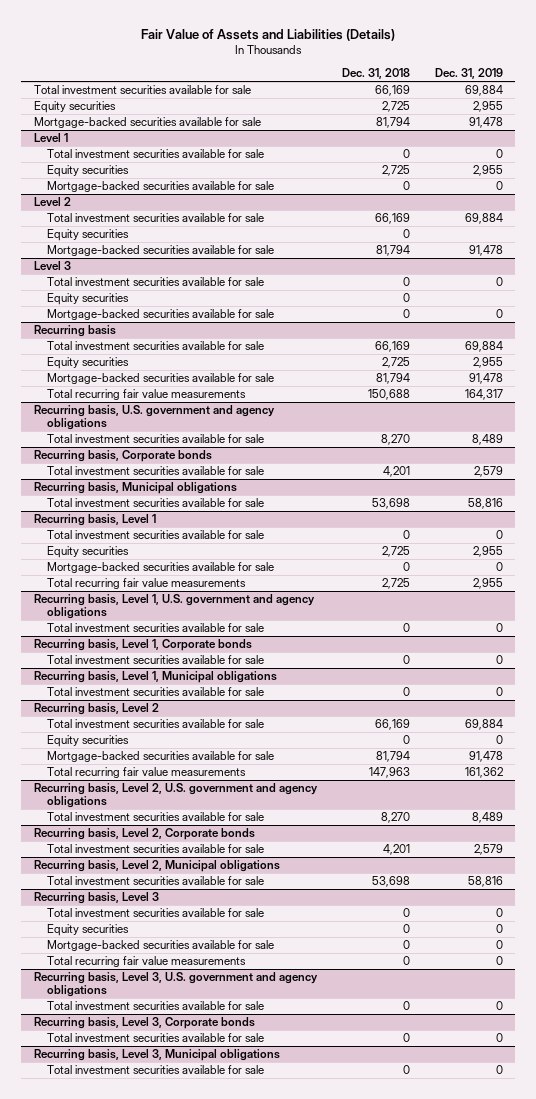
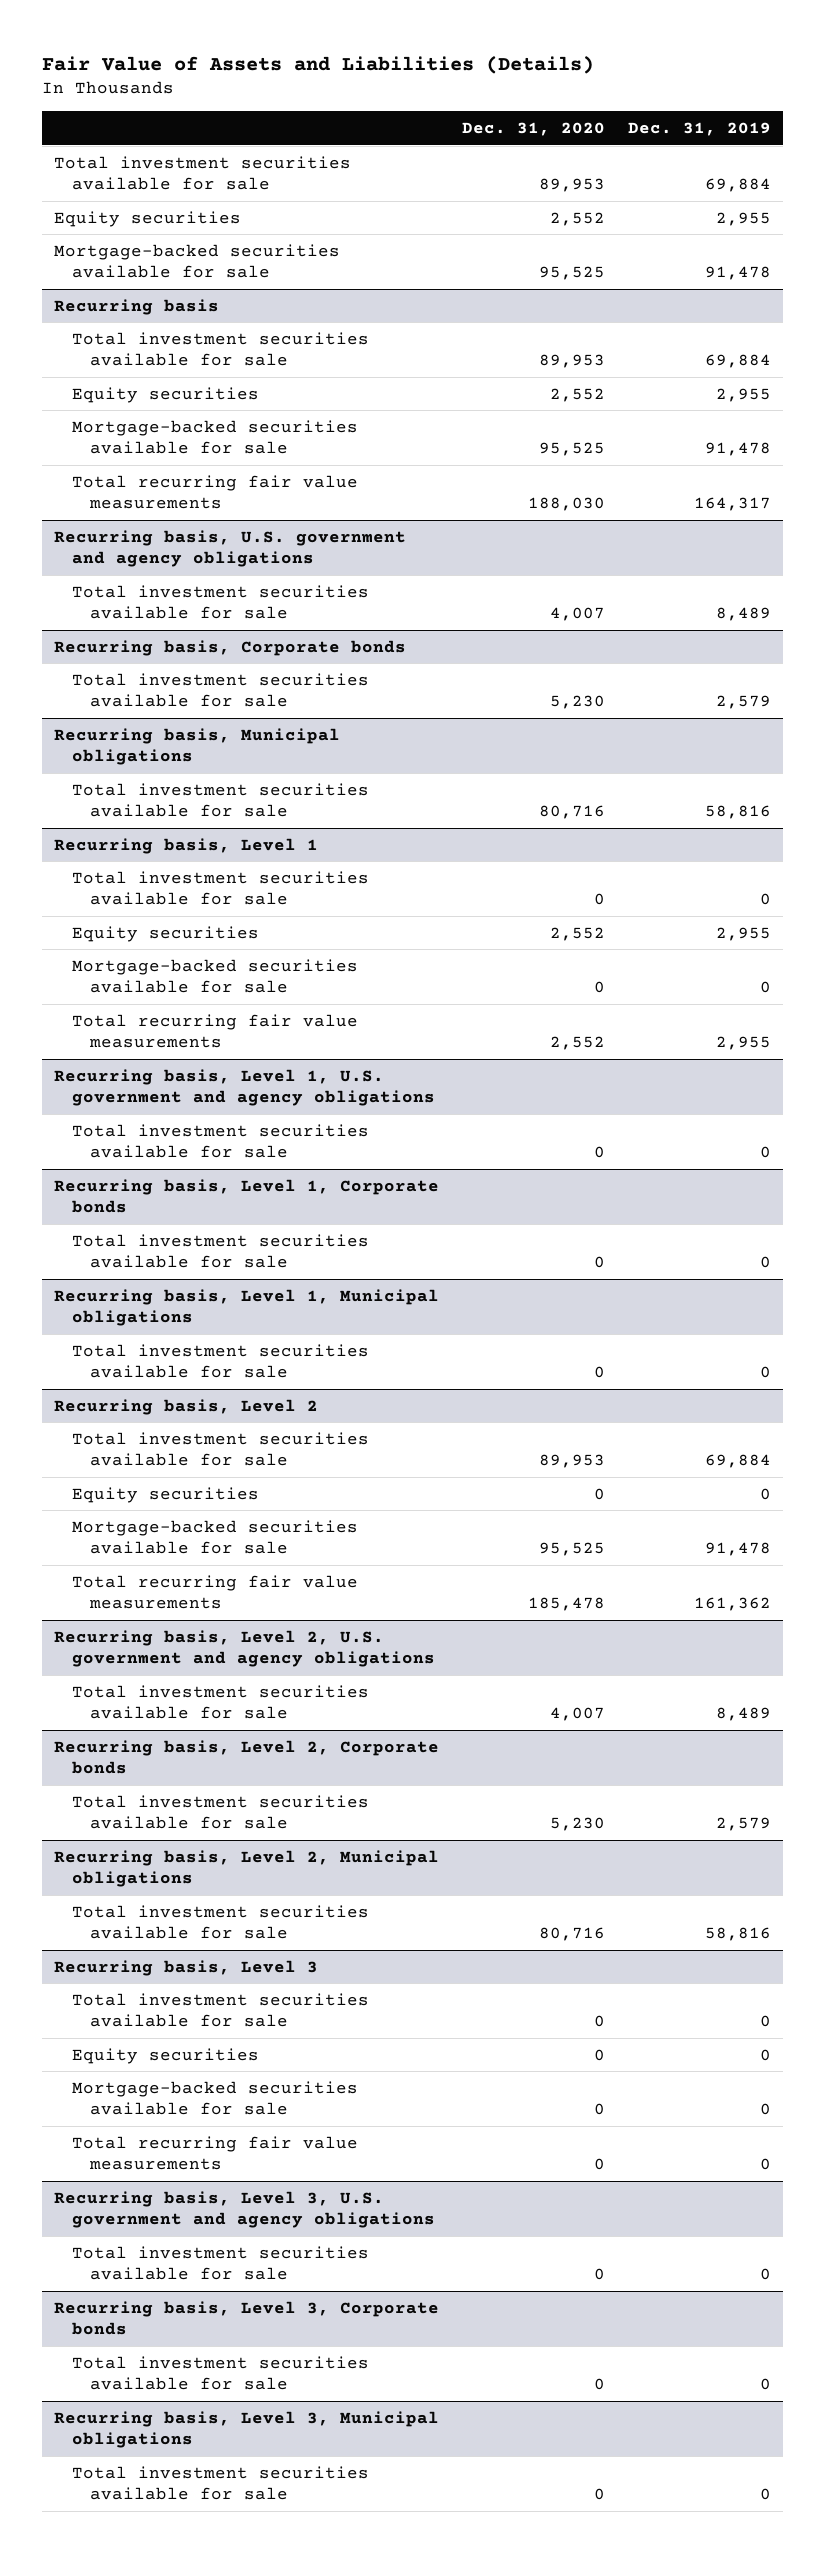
[341,68,410,80] Dec. 31, 2018 -> none
none -> [462,121,606,136] Dec. 31, 2020
[33,133,68,143] Level 1 -> none
[46,149,264,159] Total investment securities available for sale -> none
[46,165,129,178] Equity securities -> none
[46,181,274,193] Mortgage-backed securities available for sale -> none
[33,197,71,207] Level 2 -> none
[46,213,264,223] Total investment securities available for sale -> none
[46,229,129,242] Equity securities -> none
[46,245,274,257] Mortgage-backed securities available for sale -> none
[33,261,71,271] Level 3 -> none
[46,277,264,287] Total investment securities available for sale -> none
[46,293,129,306] Equity securities -> none
[46,309,274,321] Mortgage-backed securities available for sale -> none

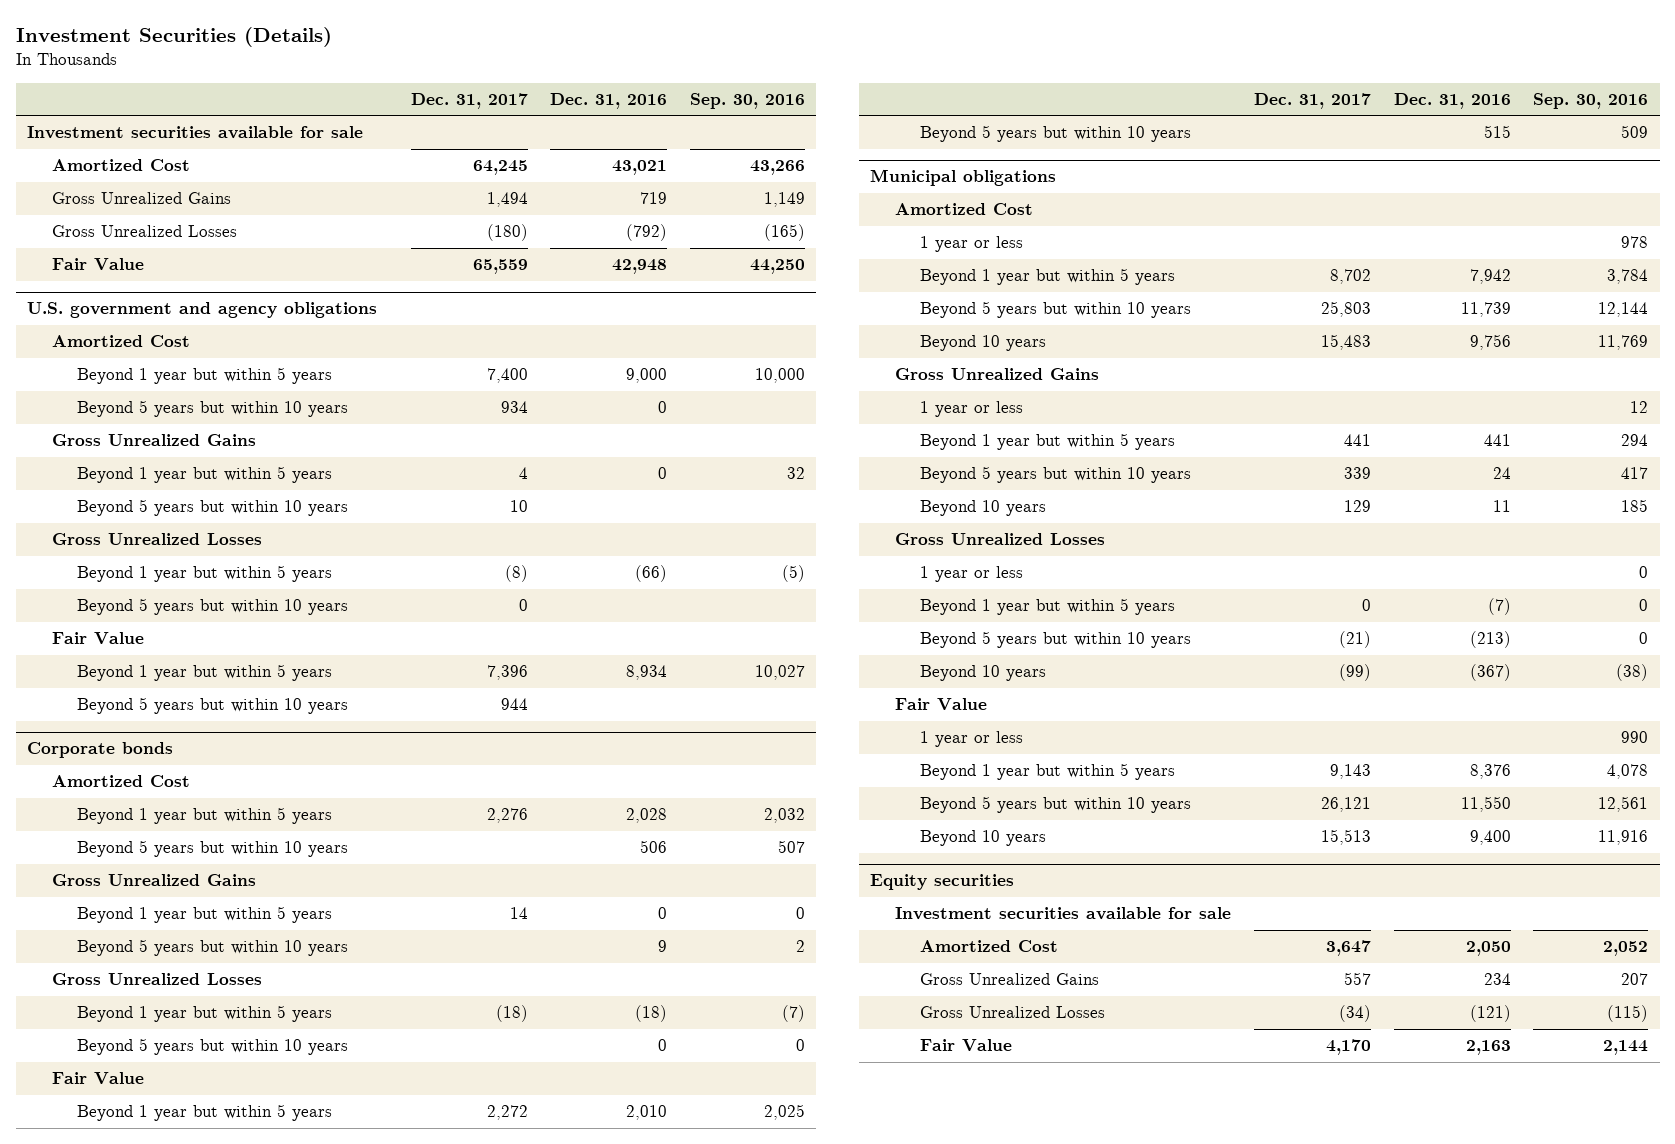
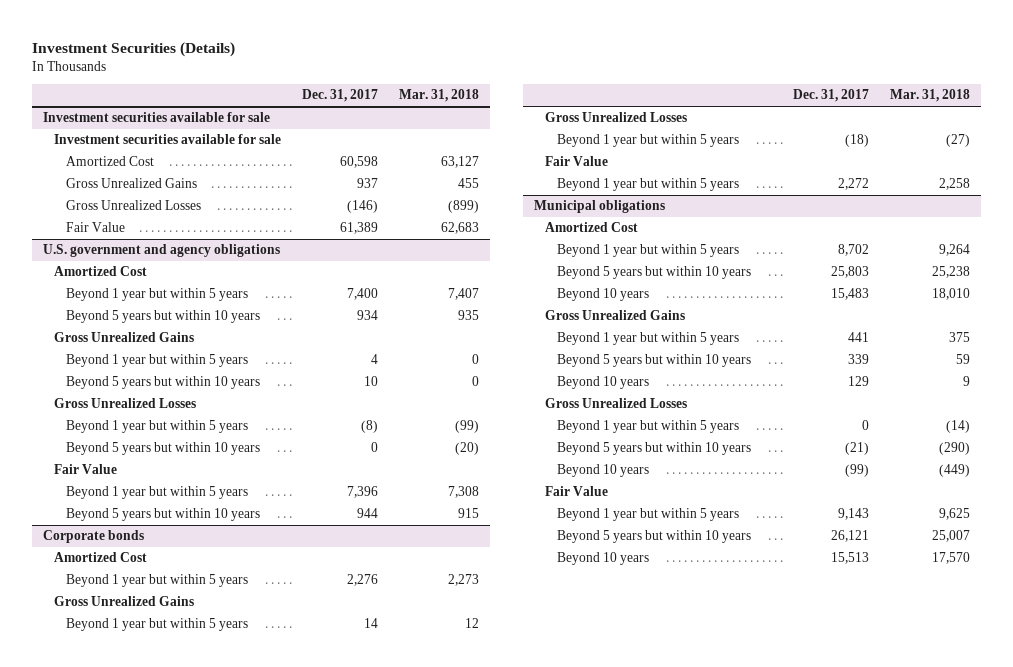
[550,92,668,109] Dec. 31, 2016 -> none
[689,92,805,109] Sep. 30, 2016 -> none
none -> [399,89,480,103] Mar. 31, 2018
none -> [42,112,270,123] Investment securities available for sale
[472,160,528,176] 64,245 -> [340,156,379,169] 60,598
[486,192,528,208] 1,494 -> [357,178,379,189] 937
[486,224,528,242] (180) -> [347,200,379,214] (146)
[472,259,528,275] 65,559 -> [340,222,379,235] 61,389
[76,840,348,858] Beyond 5 years but within 10 years -> none
[76,939,348,957] Beyond 5 years but within 10 years -> none
[76,1038,348,1056] Beyond 5 years but within 10 years -> none
[919,125,1191,143] Beyond 5 years but within 10 years -> none
[919,236,1023,253] 1 year or less -> none
[919,401,1023,418] 1 year or less -> none
[919,566,1023,583] 1 year or less -> none
[919,731,1023,748] 1 year or less -> none
[870,874,1015,891] Equity securities -> none
[895,907,1232,921] Investment securities available for sale -> none
[919,940,1058,953] Amortized Cost -> none
[919,973,1099,986] Gross Unrealized Gains -> none
[919,1006,1105,1019] Gross Unrealized Losses -> none
[919,1039,1012,1052] Fair Value -> none

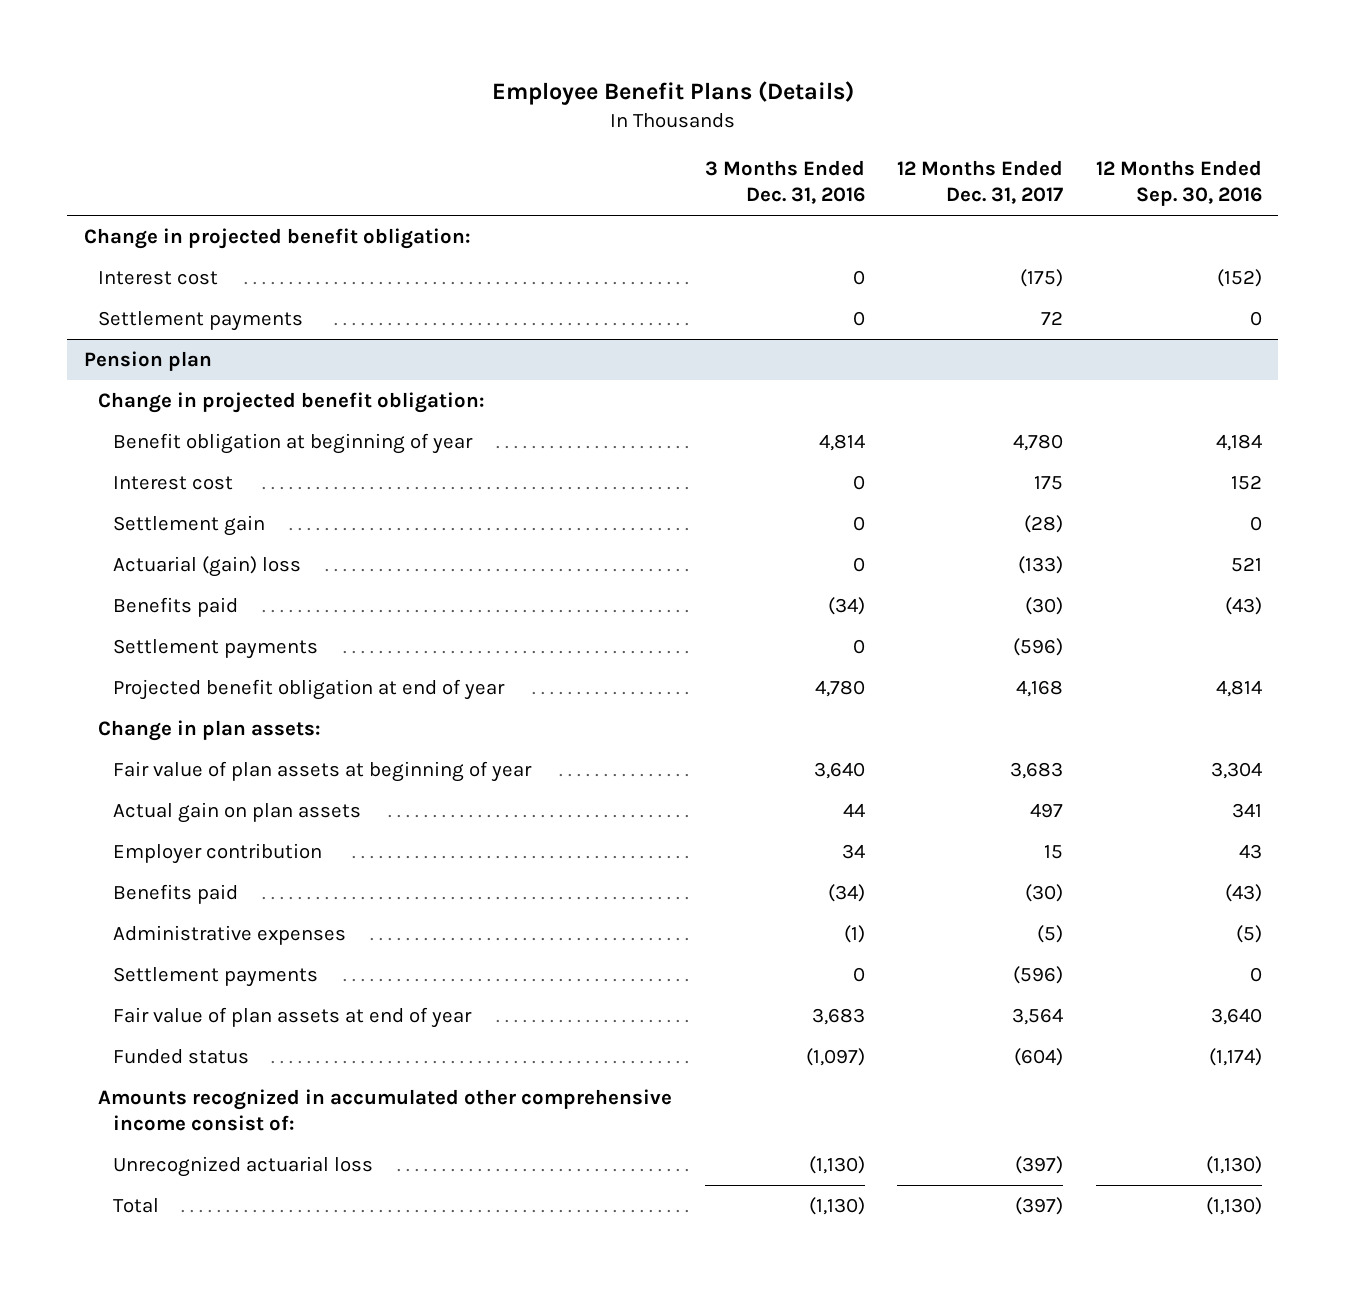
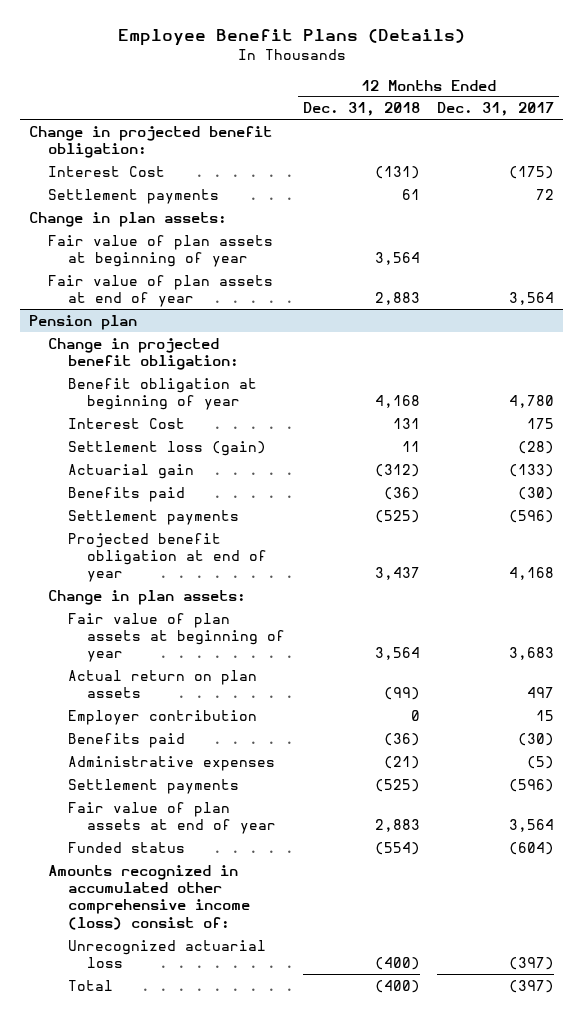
[704,159,865,205] 3 Months Ended Dec. 31, 2016 -> none
[1095,159,1262,207] 12 Months Ended Sep. 30, 2016 -> none
none -> [302,102,420,117] Dec. 31, 2018
[98,270,219,285] Interest cost -> [48,165,166,177] Interest Cost
none -> [28,211,227,227] Change in plan assets:
none -> [48,234,274,267] Fair value of plan assets at beginning of year
none -> [48,274,274,307] Fair value of plan assets at end of year
[113,475,234,490] Interest cost -> [67,417,185,429] Interest Cost
[113,514,266,536] Settlement gain -> [67,440,266,456] Settlement loss (gain)
[113,555,302,577] Actuarial (gain) loss -> [67,463,194,479] Actuarial gain
[113,801,362,823] Actual gain on plan assets -> [67,669,257,698] Actual return on plan assets
[98,1088,673,1132] Amounts recognized in accumulated other comprehensive income consist of: -> [48,864,250,930] Amounts recognized in accumulated other comprehensive income (loss) consist of:

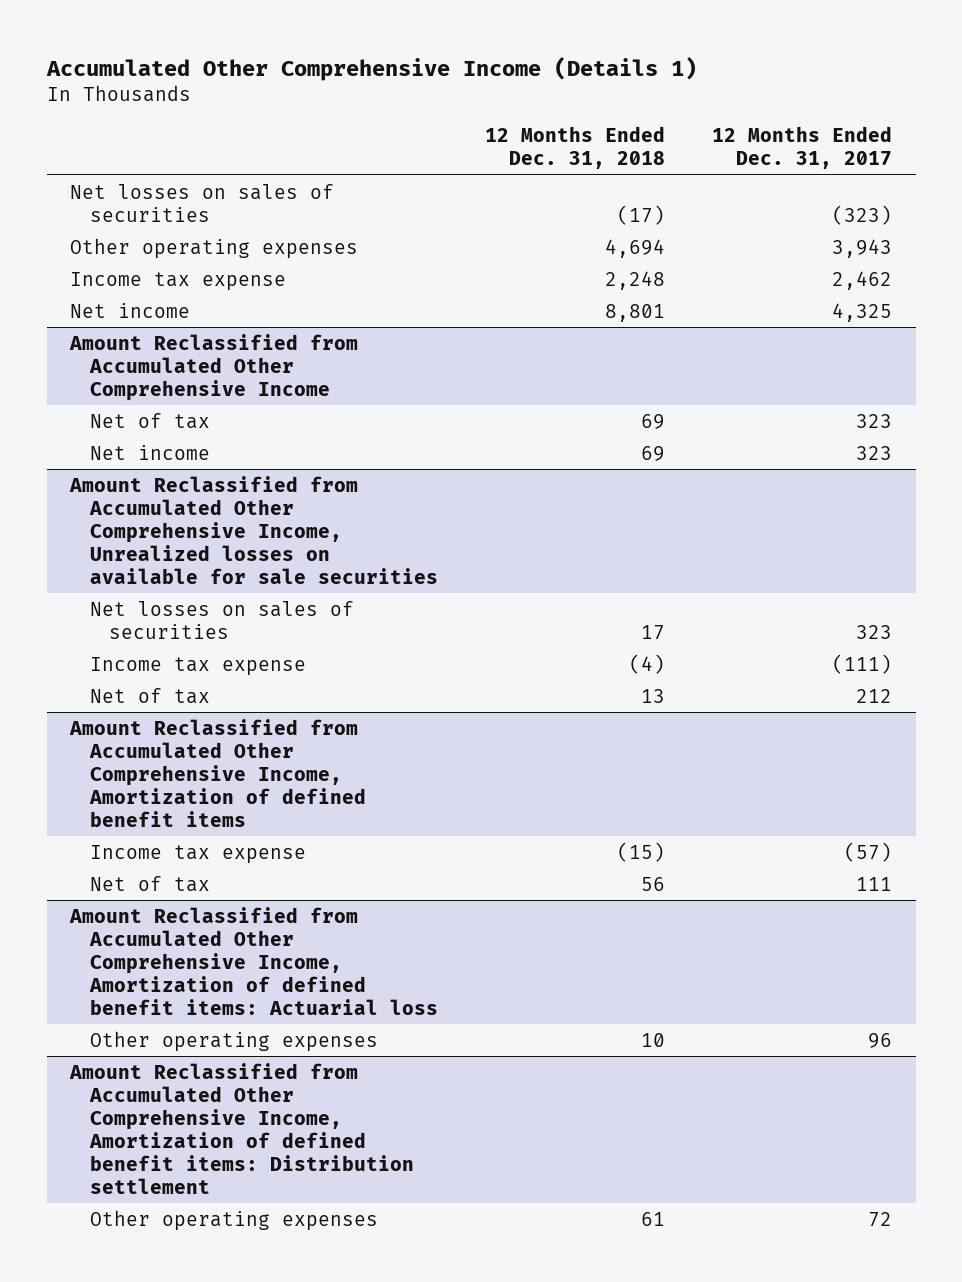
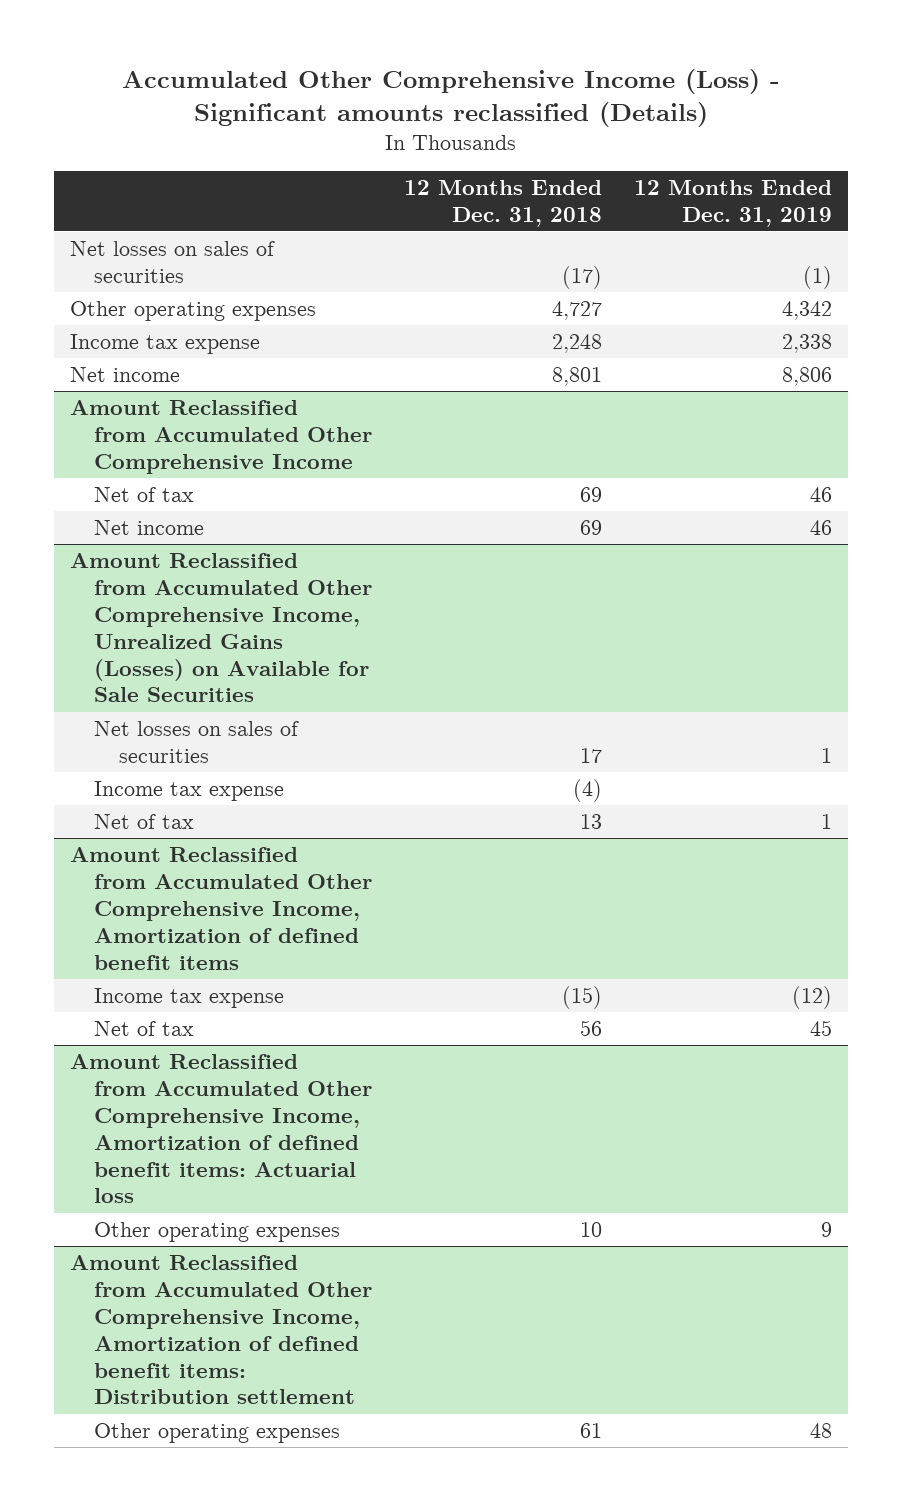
[45,56,697,81] Accumulated Other Comprehensive Income (Details 1) -> [122,68,781,127] Accumulated Other Comprehensive Income (Loss) - Significant amounts reclassified (Details)
[712,126,893,170] 12 Months Ended Dec. 31, 2017 -> none
none -> [633,179,832,227] 12 Months Ended Dec. 31, 2019
[604,238,665,258] 4,694 -> [552,300,603,320] 4,727
[69,475,438,584] Amount Reclassified from Accumulated Other Comprehensive Income, Unrealized losses on available for sale securities -> [70,552,373,703] Amount Reclassified from Accumulated Other Comprehensive Income, Unrealized Gains (Losses) on Available for Sale Securities

